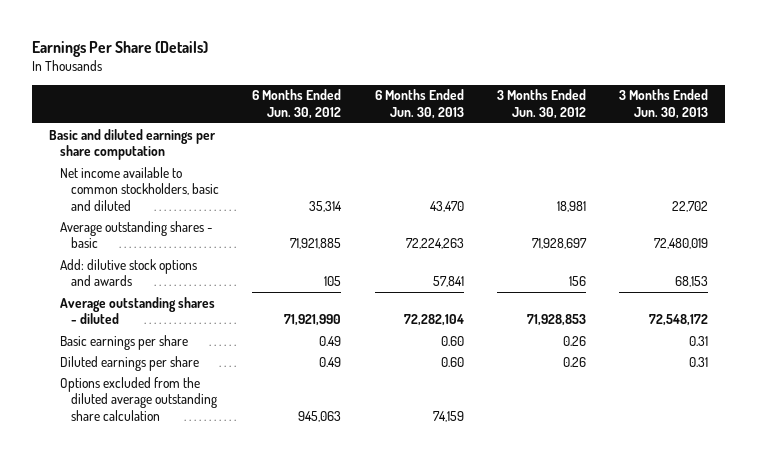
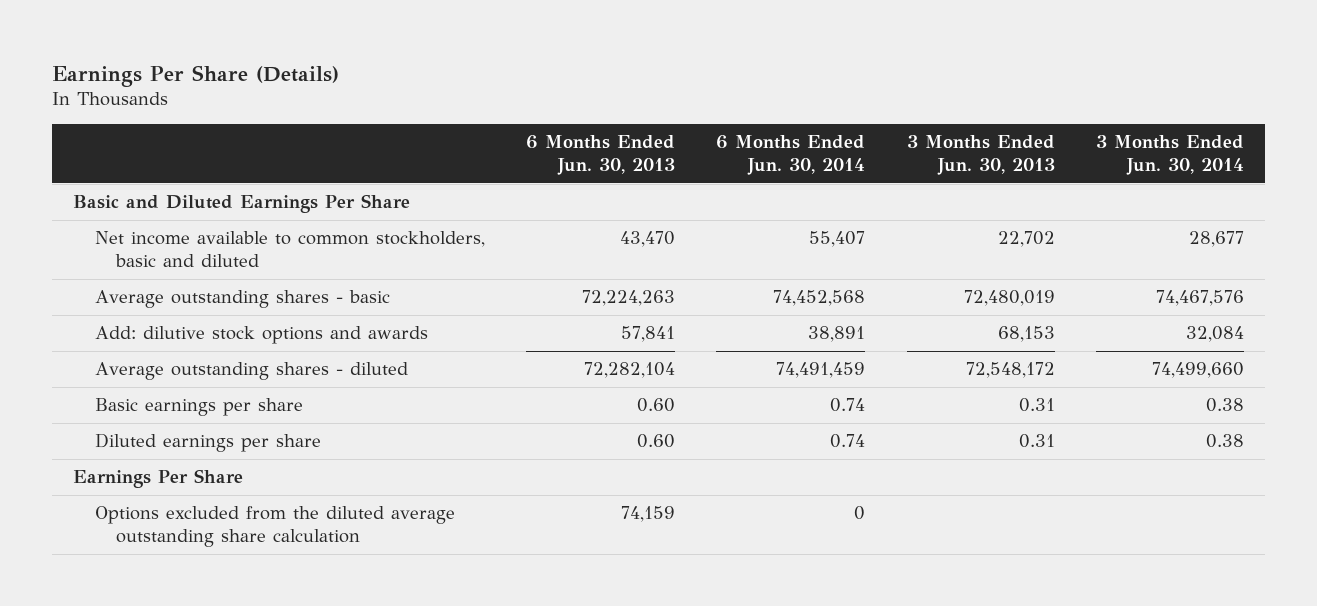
[252,89,342,119] 6 Months Ended Jun. 30, 2012 -> none
[496,89,586,119] 3 Months Ended Jun. 30, 2012 -> none
none -> [716,134,866,176] 6 Months Ended Jun. 30, 2014
none -> [1096,134,1245,176] 3 Months Ended Jun. 30, 2014
[48,128,216,161] Basic and diluted earnings per share computation -> [73,194,411,214] Basic and Diluted Earnings Per Share
none -> [73,469,244,489] Earnings Per Share

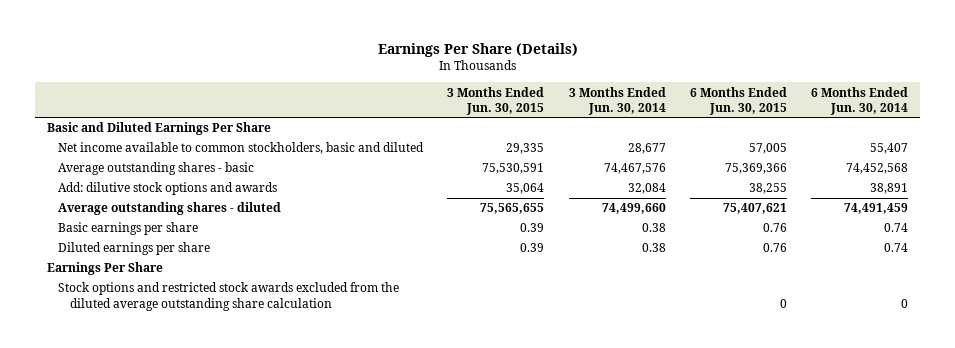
[526,134,676,176] 6 Months Ended Jun. 30, 2013 -> none
[906,134,1055,176] 3 Months Ended Jun. 30, 2013 -> none
none -> [447,86,545,116] 3 Months Ended Jun. 30, 2015
none -> [689,86,787,116] 6 Months Ended Jun. 30, 2015
[94,506,455,548] Options excluded from the diluted average outstanding share calculation -> [58,282,400,311] Stock options and restricted stock awards excluded from the diluted average outstanding share calculation

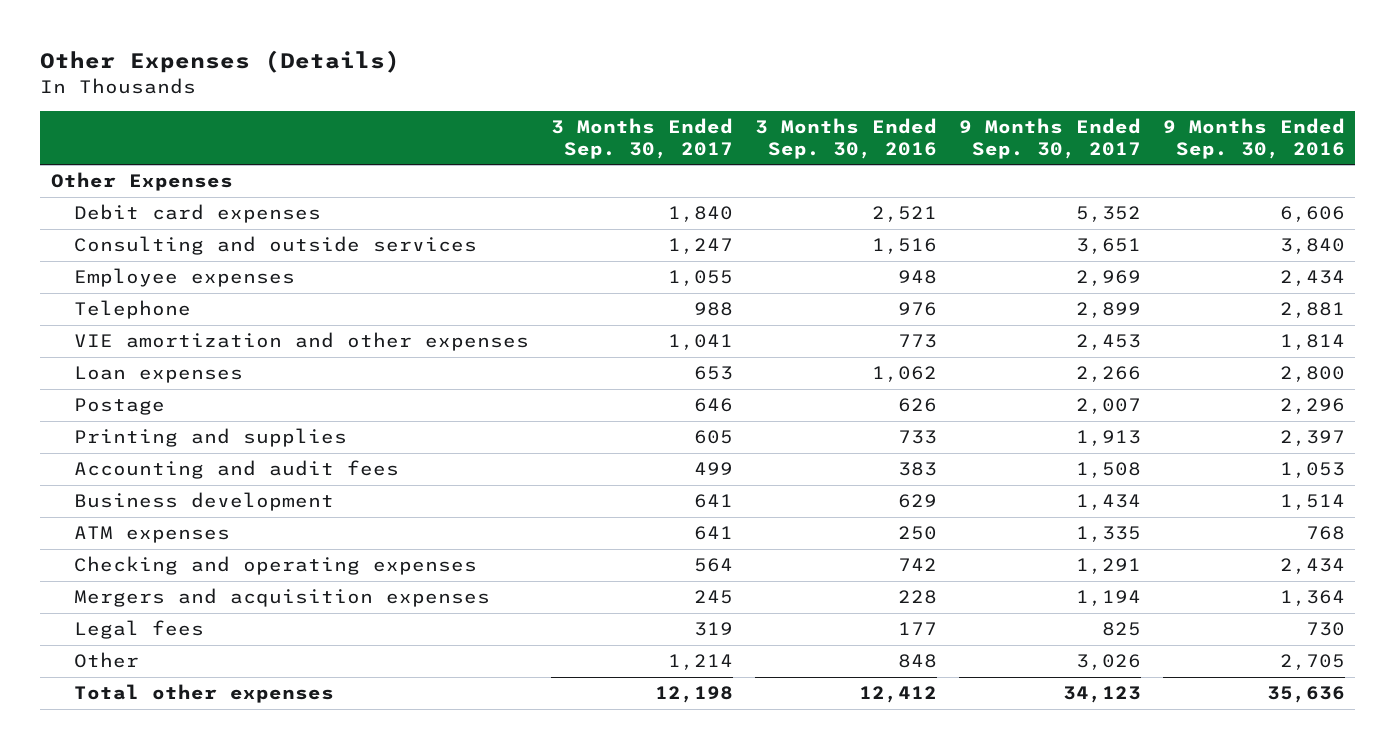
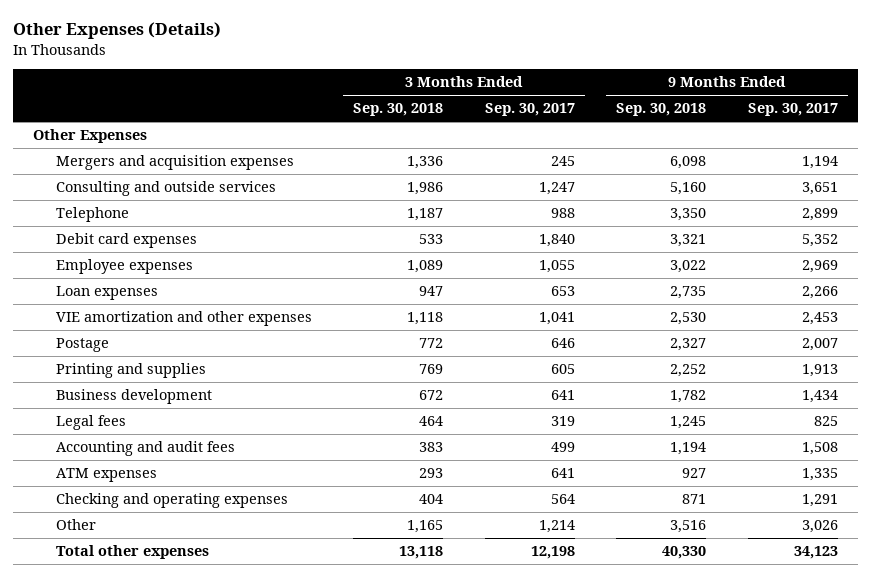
[755,117,938,159] 3 Months Ended Sep. 30, 2016 -> none
[1162,117,1345,159] 9 Months Ended Sep. 30, 2016 -> none
none -> [353,103,444,117] Sep. 30, 2018
none -> [616,103,707,117] Sep. 30, 2018
[74,588,491,608] Mergers and acquisition expenses -> [55,155,294,171] Mergers and acquisition expenses
[74,204,322,224] Debit card expenses -> [55,233,197,249] Debit card expenses
[74,268,296,288] Employee expenses -> [55,259,193,275] Employee expenses
[74,332,530,352] VIE amortization and other expenses -> [55,311,312,327] VIE amortization and other expenses
[74,620,205,640] Legal fees -> [55,415,126,431] Legal fees
[74,460,400,480] Accounting and audit fees -> [55,441,235,457] Accounting and audit fees

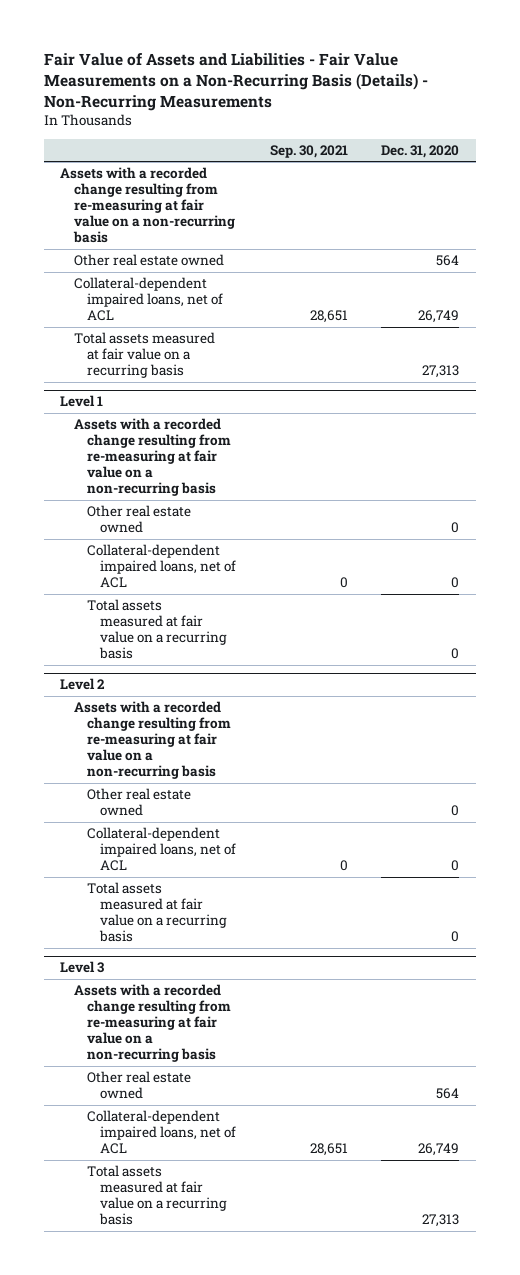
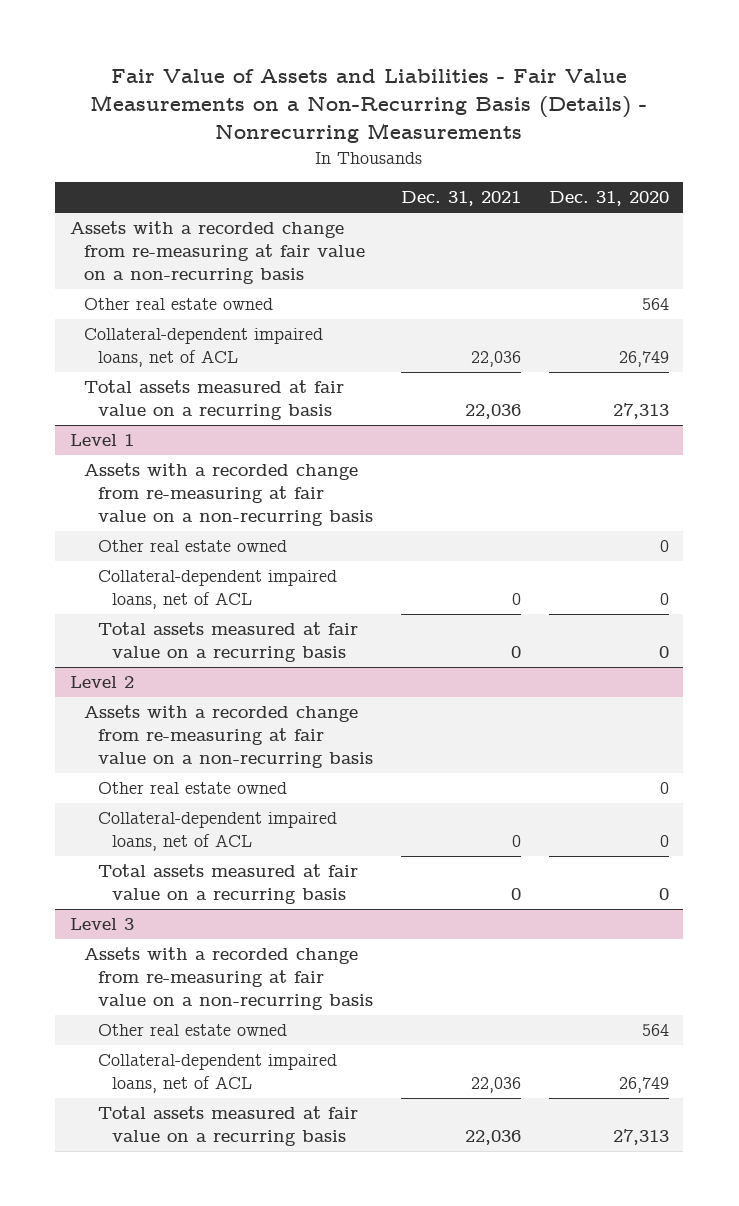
[43,52,428,111] Fair Value of Assets and Liabilities - Fair Value Measurements on a Non-Recurring Basis (Details) - Non-Recurring Measurements -> [90,69,648,144] Fair Value of Assets and Liabilities - Fair Value Measurements on a Non-Recurring Basis (Details) - Nonrecurring Measurements
[269,144,348,158] Sep. 30, 2021 -> none
none -> [400,191,521,207] Dec. 31, 2021
[60,167,235,244] Assets with a recorded change resulting from re-measuring at fair value on a non-recurring basis -> [69,221,365,285] Assets with a recorded change from re-measuring at fair value on a non-recurring basis
[73,418,232,497] Assets with a recorded change resulting from re-measuring at fair value on a non-recurring basis -> [83,463,373,527] Assets with a recorded change from re-measuring at fair value on a non-recurring basis
[73,701,232,780] Assets with a recorded change resulting from re-measuring at fair value on a non-recurring basis -> [83,705,373,769] Assets with a recorded change from re-measuring at fair value on a non-recurring basis
[73,984,232,1063] Assets with a recorded change resulting from re-measuring at fair value on a non-recurring basis -> [83,947,373,1011] Assets with a recorded change from re-measuring at fair value on a non-recurring basis

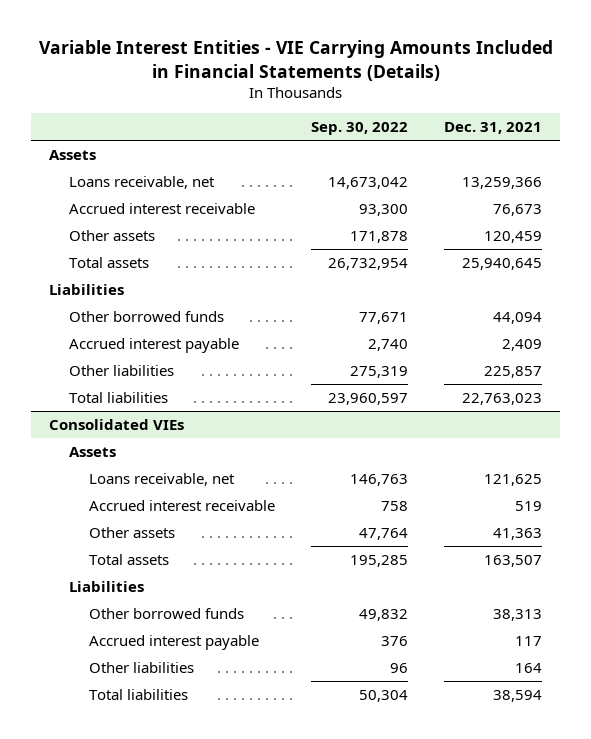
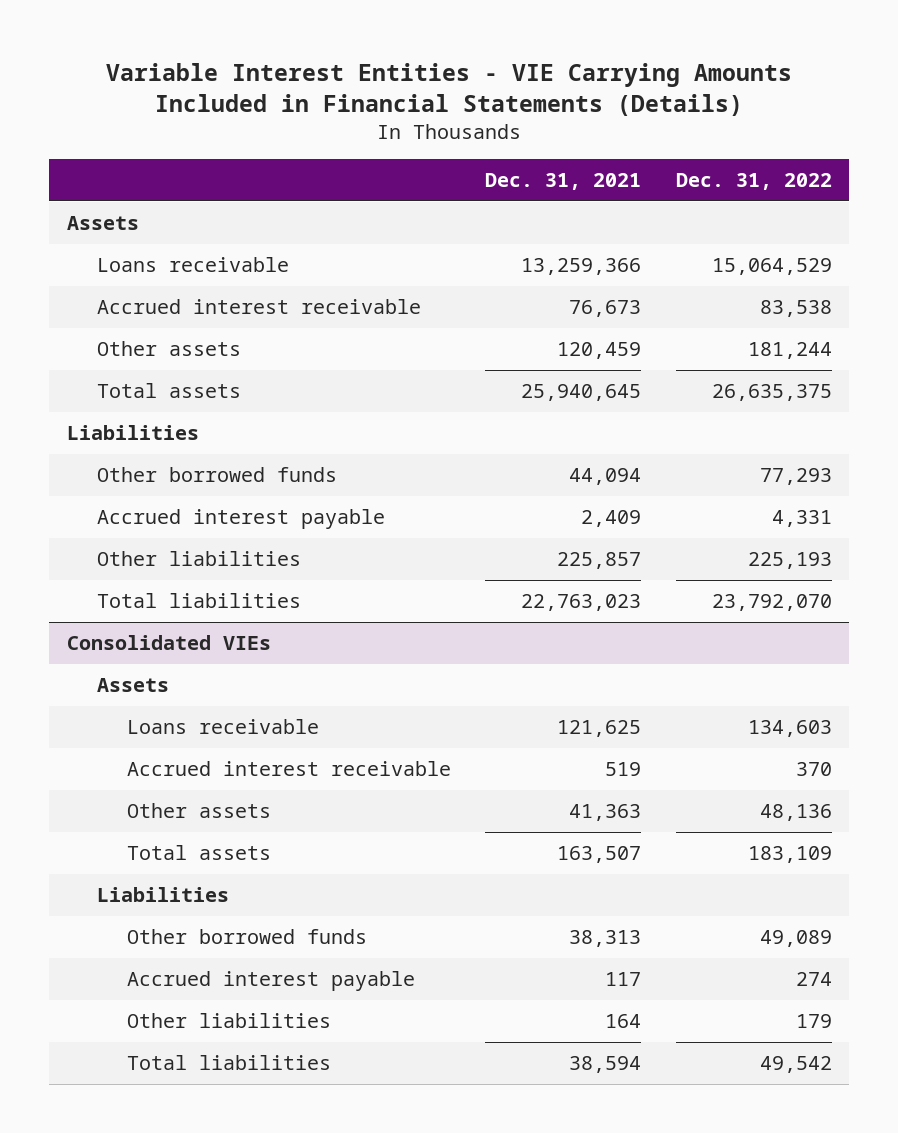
[311,122,409,136] Sep. 30, 2022 -> none
none -> [675,172,832,190] Dec. 31, 2022
[68,175,215,189] Loans receivable, net -> [96,257,289,273] Loans receivable
[89,472,236,486] Loans receivable, net -> [126,719,319,735] Loans receivable

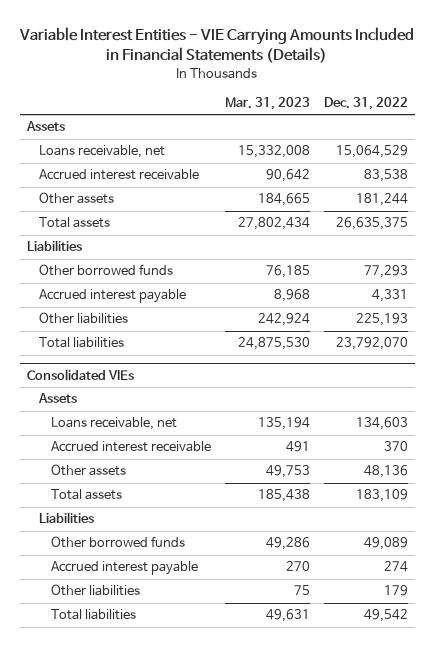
[485,172,642,190] Dec. 31, 2021 -> none
none -> [224,97,310,111] Mar. 31, 2023
[96,257,289,273] Loans receivable -> [38,145,165,159] Loans receivable, net
[126,719,319,735] Loans receivable -> [50,417,177,431] Loans receivable, net

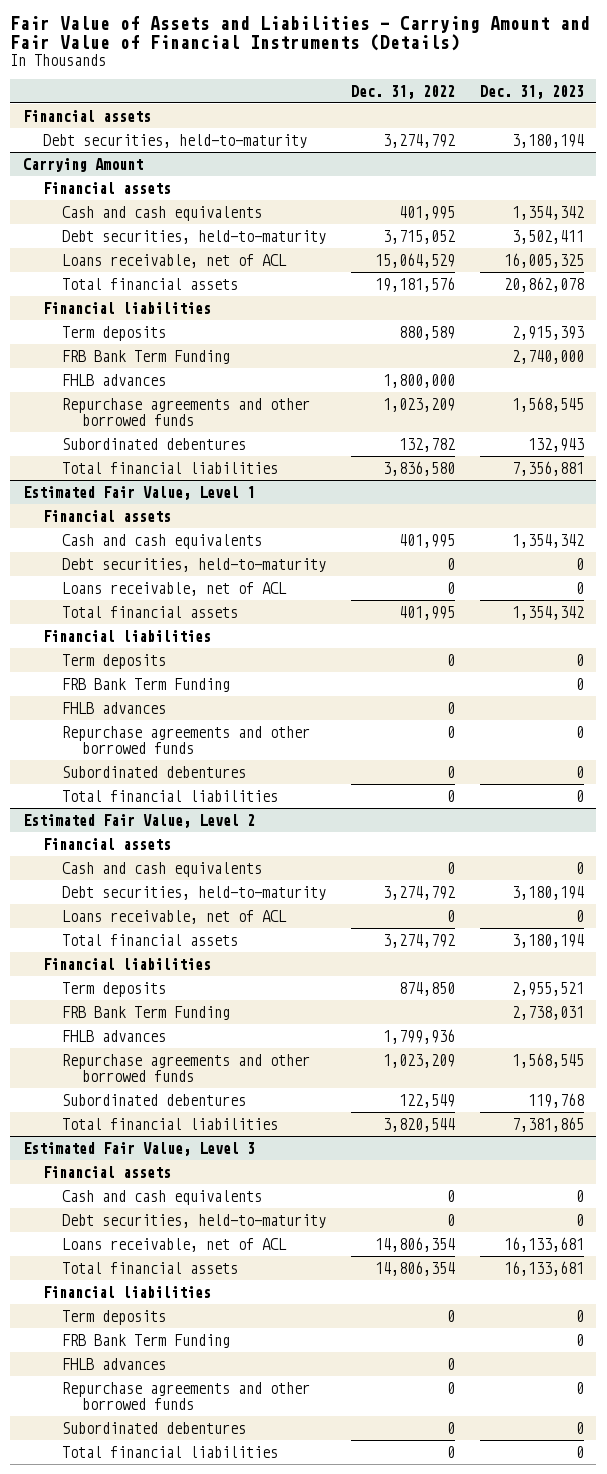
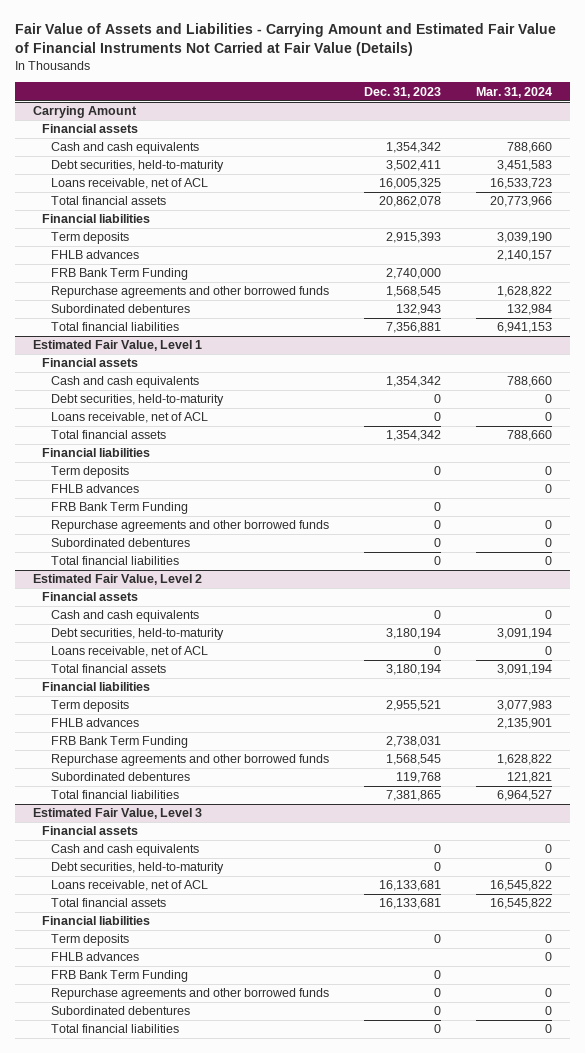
[10,15,591,52] Fair Value of Assets and Liabilities - Carrying Amount and Fair Value of Financial Instruments (Details) -> [15,23,557,57] Fair Value of Assets and Liabilities - Carrying Amount and Estimated Fair Value of Financial Instruments Not Carried at Fair Value (Details)
[350,84,455,99] Dec. 31, 2022 -> none
none -> [476,86,553,98] Mar. 31, 2024
[22,109,151,122] Financial assets -> none
[42,133,307,148] Debt securities, held-to-maturity -> none
[62,349,231,364] FRB Bank Term Funding -> [50,268,188,281] FRB Bank Term Funding
[62,677,231,692] FRB Bank Term Funding -> [50,502,188,515] FRB Bank Term Funding
[62,1005,231,1020] FRB Bank Term Funding -> [50,736,188,749] FRB Bank Term Funding
[62,1333,231,1348] FRB Bank Term Funding -> [50,970,188,983] FRB Bank Term Funding

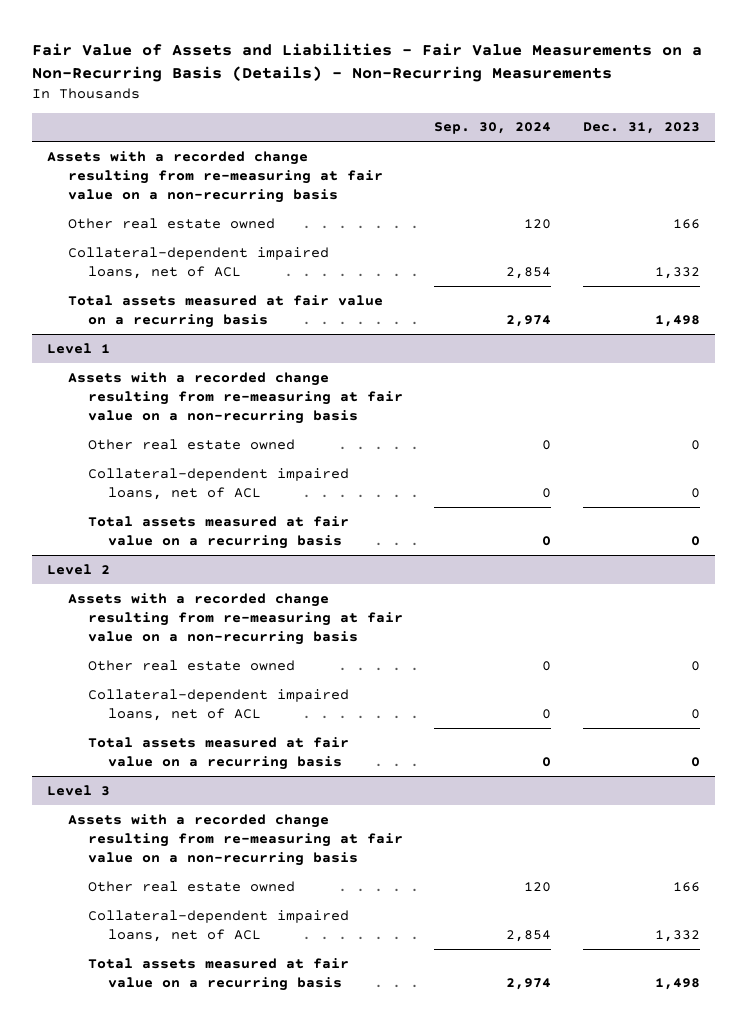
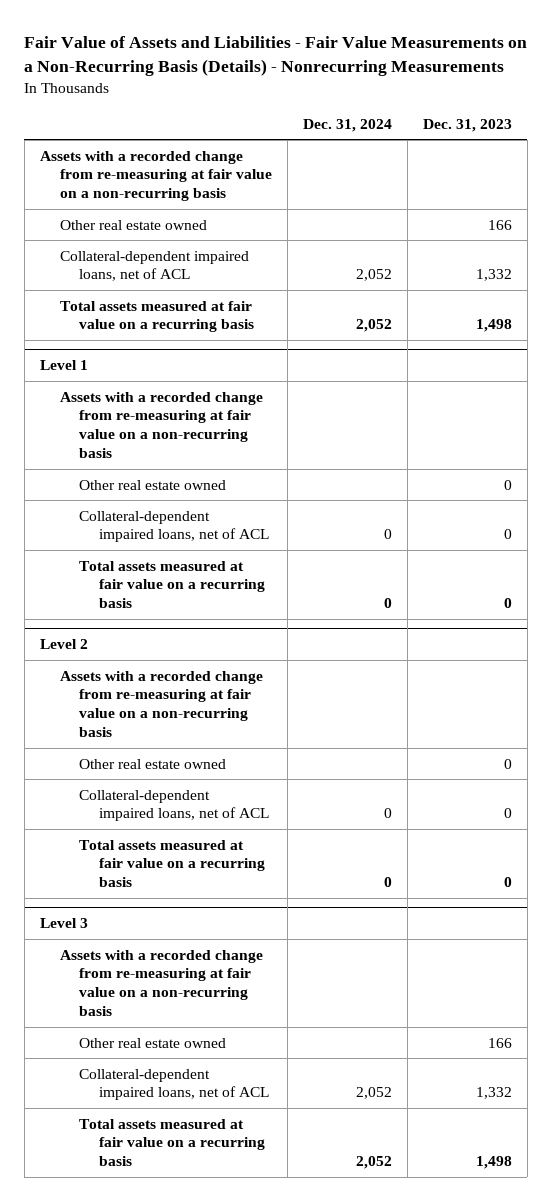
[31,42,702,82] Fair Value of Assets and Liabilities - Fair Value Measurements on a Non-Recurring Basis (Details) - Non-Recurring Measurements -> [24,36,528,77] Fair Value of Assets and Liabilities - Fair Value Measurements on a Non-Recurring Basis (Details) - Nonrecurring Measurements
[434,122,552,135] Sep. 30, 2024 -> none
none -> [302,118,392,132] Dec. 31, 2024
[47,150,383,204] Assets with a recorded change resulting from re-measuring at fair value on a non-recurring basis -> [39,150,272,202] Assets with a recorded change from re-measuring at fair value on a non-recurring basis
[67,371,404,425] Assets with a recorded change resulting from re-measuring at fair value on a non-recurring basis -> [59,391,263,459] Assets with a recorded change from re-measuring at fair value on a non-recurring basis
[67,592,404,646] Assets with a recorded change resulting from re-measuring at fair value on a non-recurring basis -> [59,670,263,738] Assets with a recorded change from re-measuring at fair value on a non-recurring basis
[67,813,404,867] Assets with a recorded change resulting from re-measuring at fair value on a non-recurring basis -> [59,949,263,1017] Assets with a recorded change from re-measuring at fair value on a non-recurring basis

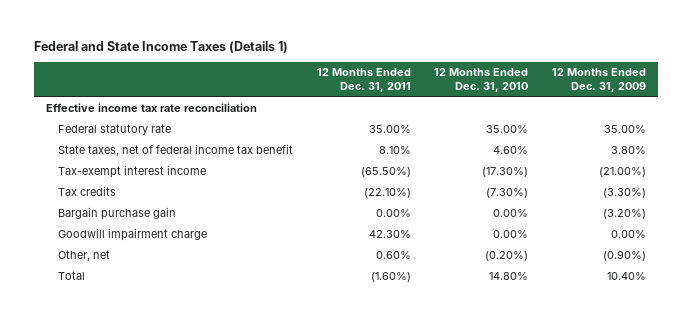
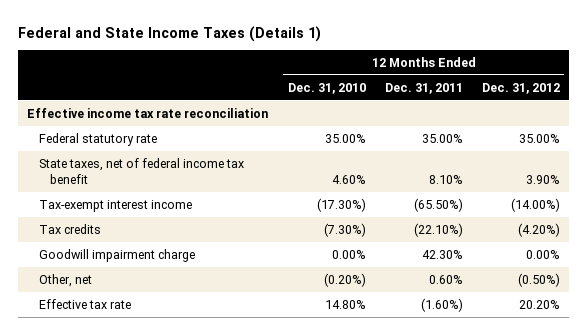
[551,68,646,92] 12 Months Ended Dec. 31, 2009 -> none
none -> [481,82,560,94] Dec. 31, 2012
[58,206,177,220] Bargain purchase gain -> none
[58,270,86,280] Total -> [38,298,131,309] Effective tax rate

